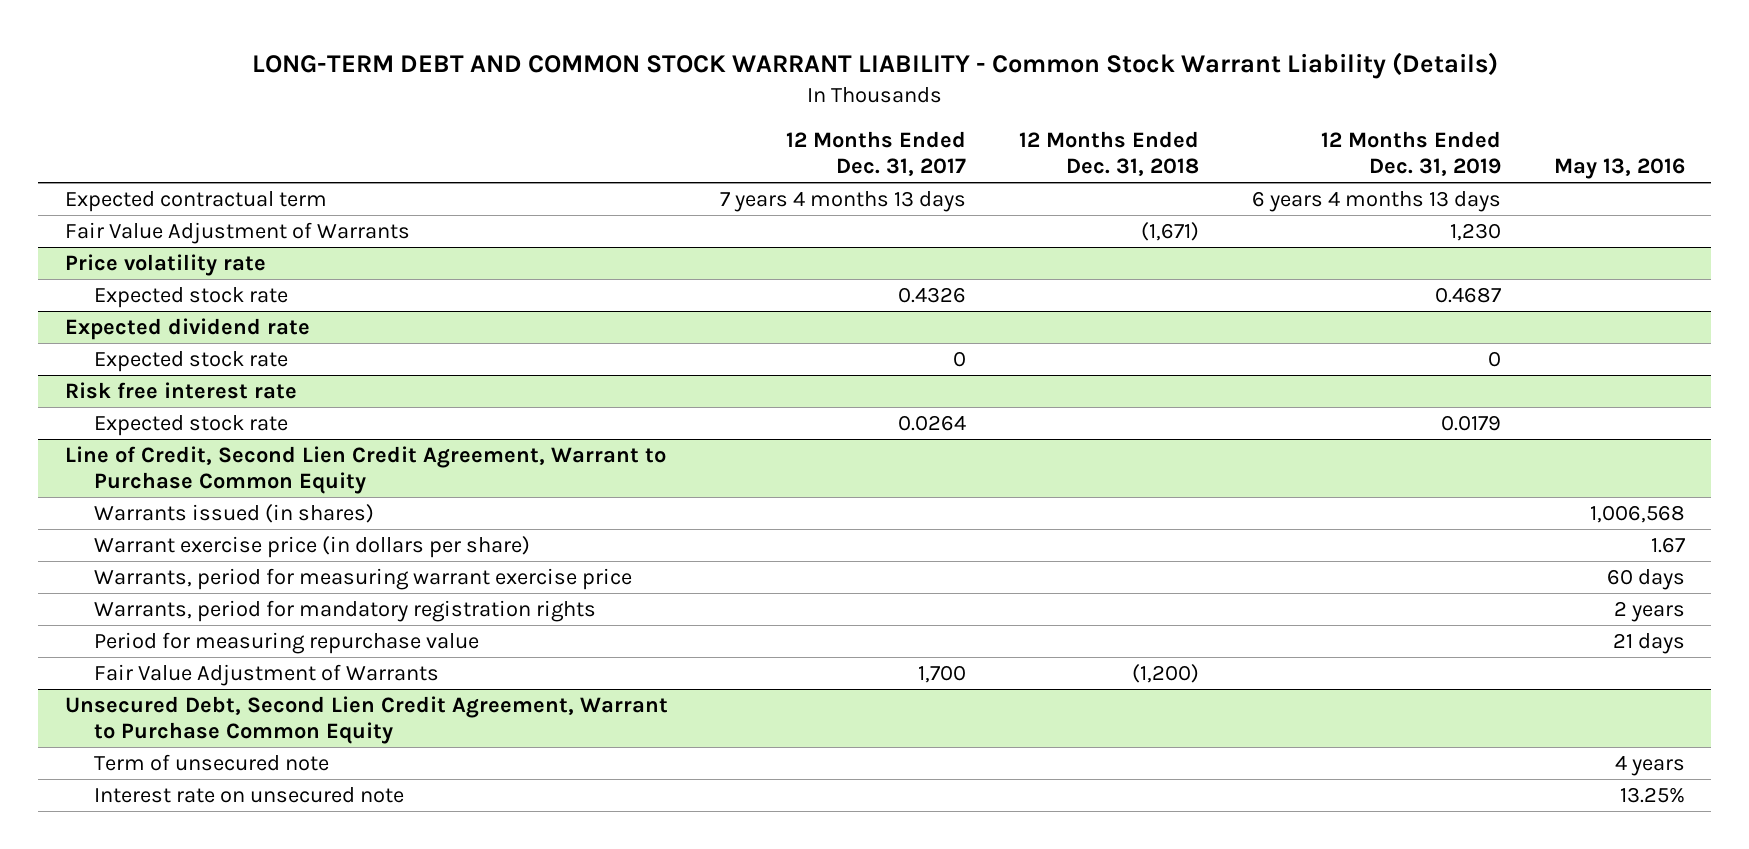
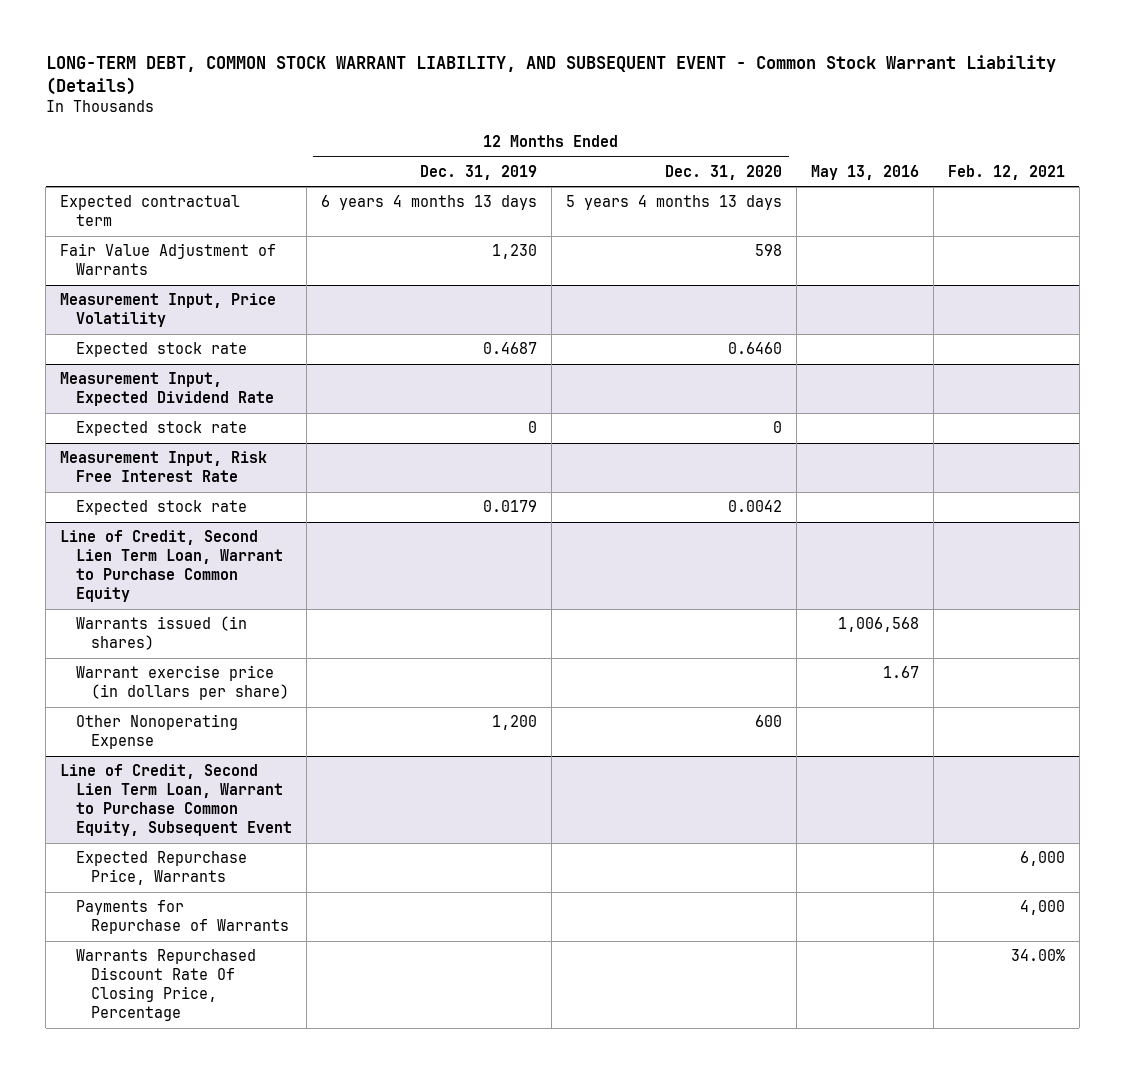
[251,52,1498,80] LONG-TERM DEBT AND COMMON STOCK WARRANT LIABILITY - Common Stock Warrant Liability (Details) -> [45,54,1056,95] LONG-TERM DEBT, COMMON STOCK WARRANT LIABILITY, AND SUBSEQUENT EVENT - Common Stock Warrant Liability (Details)
[786,131,967,177] 12 Months Ended Dec. 31, 2017 -> none
[1019,131,1200,177] 12 Months Ended Dec. 31, 2018 -> none
none -> [664,164,782,180] Dec. 31, 2020
none -> [947,164,1065,180] Feb. 12, 2021
[64,254,266,277] Price volatility rate -> [60,293,277,328] Measurement Input, Price Volatility
[64,318,310,341] Expected dividend rate -> [60,372,274,407] Measurement Input, Expected Dividend Rate
[64,382,297,400] Risk free interest rate -> [60,451,268,483] Measurement Input, Risk Free Interest Rate
[64,446,666,495] Line of Credit, Second Lien Credit Agreement, Warrant to Purchase Common Equity -> [60,530,283,603] Line of Credit, Second Lien Term Loan, Warrant to Purchase Common Equity
[94,568,633,591] Warrants, period for measuring warrant exercise price -> none
[94,600,597,623] Warrants, period for mandatory registration rights -> none
[94,632,480,655] Period for measuring repurchase value -> none
[94,664,440,687] Fair Value Adjustment of Warrants -> none
[64,696,668,745] Unsecured Debt, Second Lien Credit Agreement, Warrant to Purchase Common Equity -> none
[94,754,330,772] Term of unsecured note -> none
[94,787,405,804] Interest rate on unsecured note -> none
none -> [75,714,238,750] Other Nonoperating Expense
none -> [60,764,292,837] Line of Credit, Second Lien Term Loan, Warrant to Purchase Common Equity, Subsequent Event
none -> [75,851,247,886] Expected Repurchase Price, Warrants
none -> [75,900,290,935] Payments for Repurchase of Warrants
none -> [75,949,256,1022] Warrants Repurchased Discount Rate Of Closing Price, Percentage

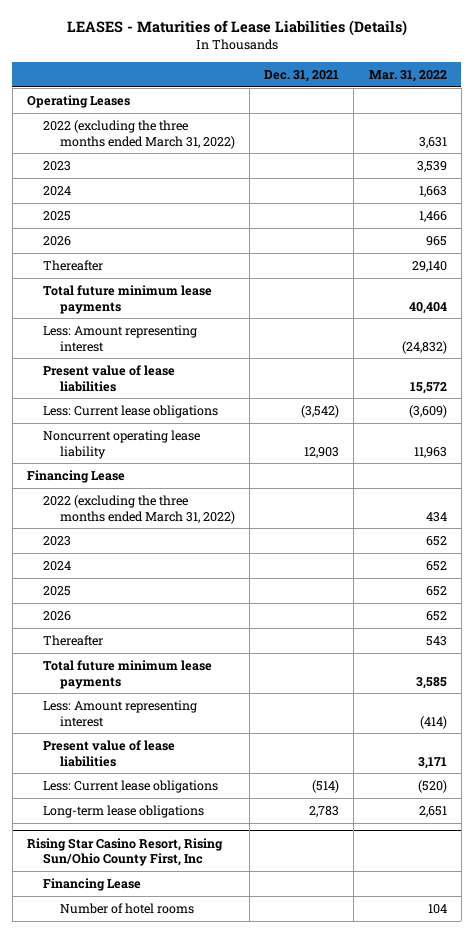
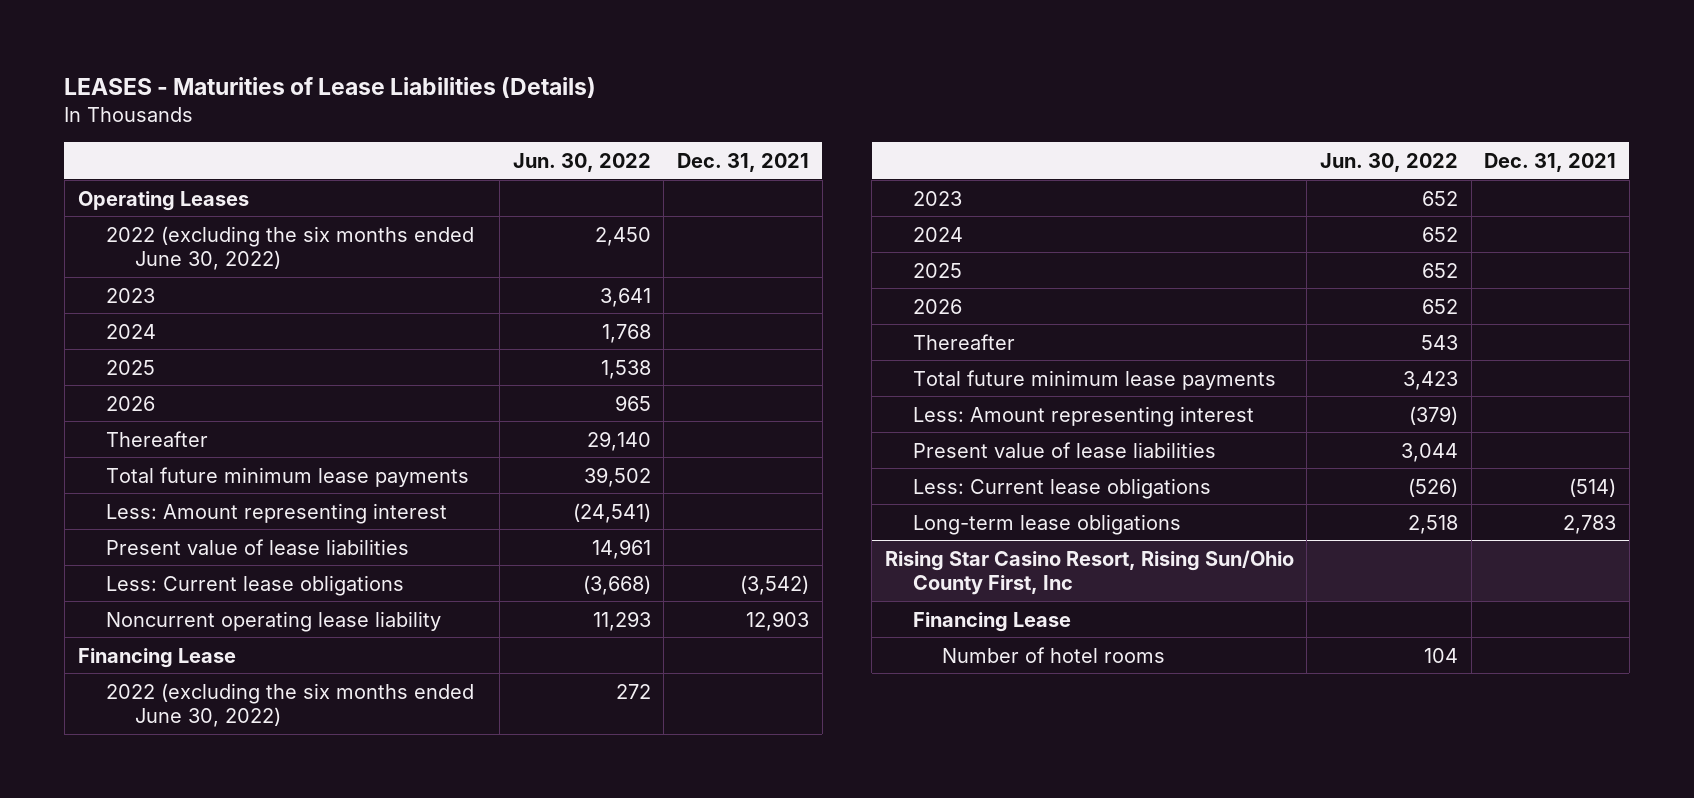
[368,69,447,82] Mar. 31, 2022 -> none
none -> [512,152,651,172] Jun. 30, 2022
[43,119,235,149] 2022 (excluding the three months ended March 31, 2022) -> [106,225,475,271] 2022 (excluding the six months ended June 30, 2022)
[43,494,235,524] 2022 (excluding the three months ended March 31, 2022) -> [106,682,475,728] 2022 (excluding the six months ended June 30, 2022)

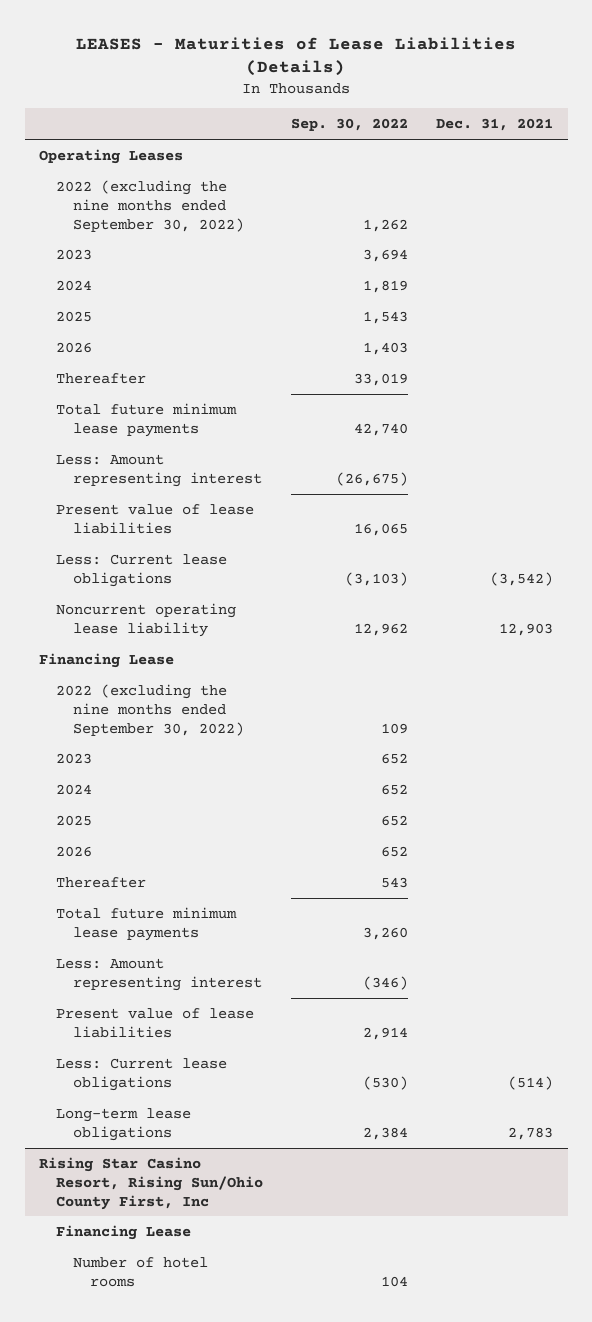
[512,152,651,172] Jun. 30, 2022 -> none
none -> [291,118,409,132] Sep. 30, 2022
[106,225,475,271] 2022 (excluding the six months ended June 30, 2022) -> [55,179,245,232] 2022 (excluding the nine months ended September 30, 2022)
[106,682,475,728] 2022 (excluding the six months ended June 30, 2022) -> [55,683,245,736] 2022 (excluding the nine months ended September 30, 2022)

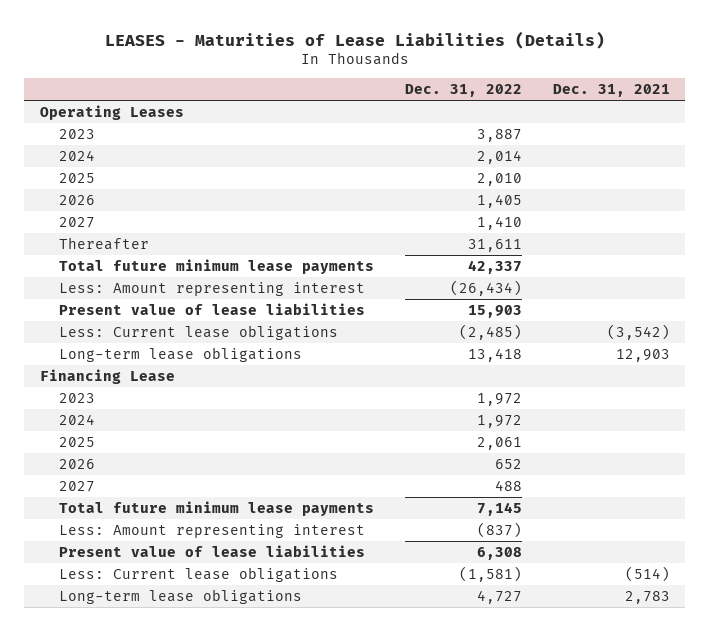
[291,118,409,132] Sep. 30, 2022 -> none
none -> [405,84,523,98] Dec. 31, 2022
[55,179,245,232] 2022 (excluding the nine months ended September 30, 2022) -> none
none -> [59,216,96,228] 2027
[55,602,236,637] Noncurrent operating lease liability -> [59,346,303,362] Long-term lease obligations
[55,683,245,736] 2022 (excluding the nine months ended September 30, 2022) -> none
[55,876,146,888] Thereafter -> none
none -> [59,480,96,492] 2027
[38,1156,263,1210] Rising Star Casino Resort, Rising Sun/Ohio County First, Inc -> none
[55,1224,191,1240] Financing Lease -> none
[73,1256,209,1287] Number of hotel rooms -> none

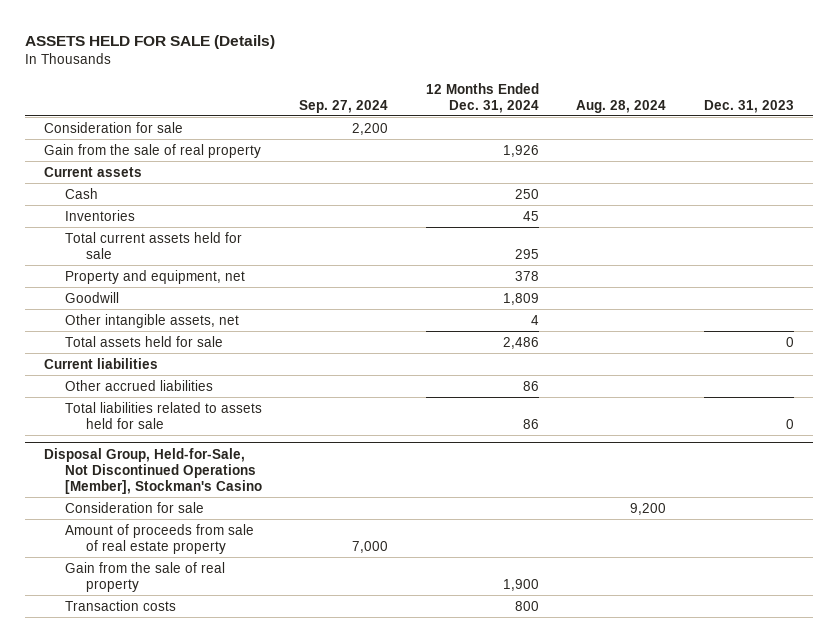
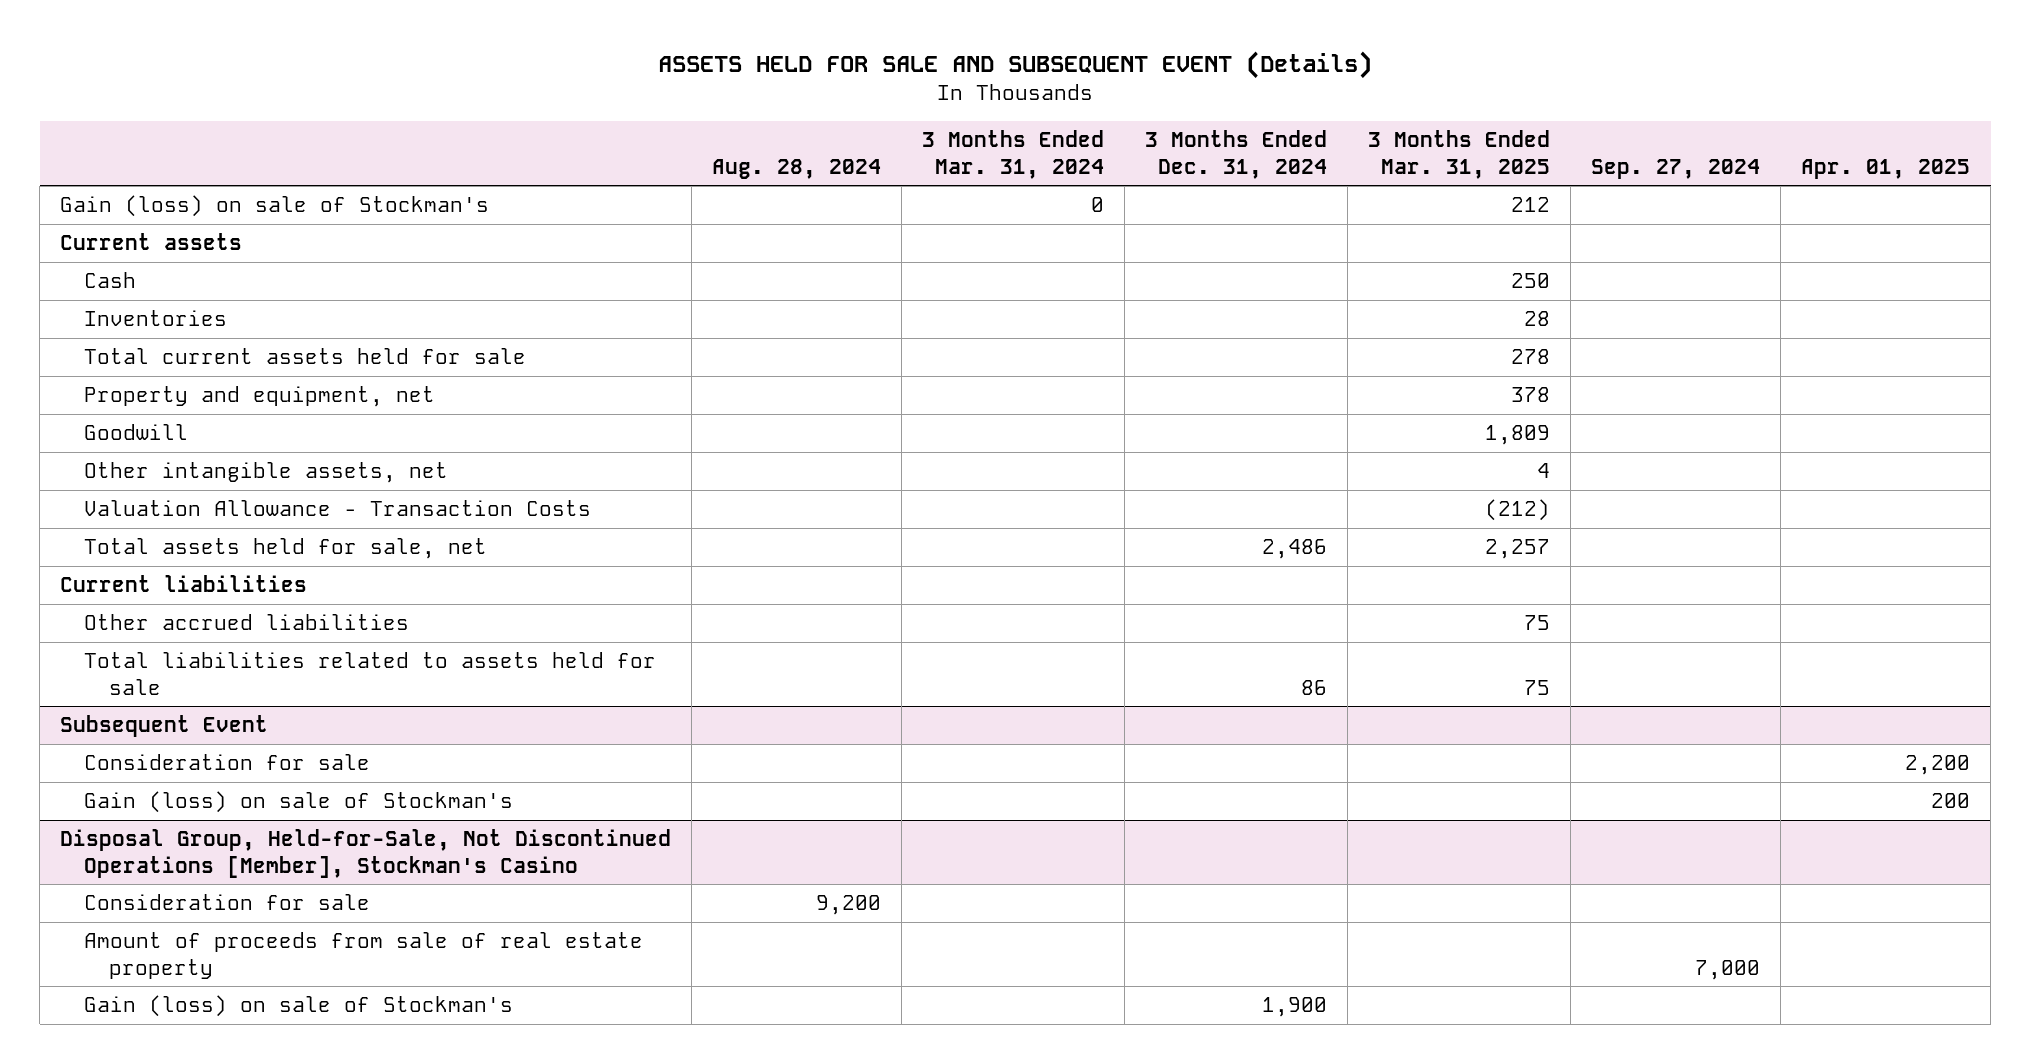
[25,35,276,50] ASSETS HELD FOR SALE (Details) -> [658,51,1373,80] ASSETS HELD FOR SALE AND SUBSEQUENT EVENT (Details)
[425,82,539,113] 12 Months Ended Dec. 31, 2024 -> none
[703,99,794,113] Dec. 31, 2023 -> none
none -> [922,130,1105,179] 3 Months Ended Mar. 31, 2024
none -> [1145,130,1328,179] 3 Months Ended Dec. 31, 2024
none -> [1368,130,1551,179] 3 Months Ended Mar. 31, 2025
none -> [1801,158,1971,179] Apr. 01, 2025
[43,121,183,133] Consideration for sale -> none
[43,143,261,158] Gain from the sale of real property -> [60,195,490,218] Gain (loss) on sale of Stockman's
none -> [84,500,592,517] Valuation Allowance - Transaction Costs
[64,335,223,347] Total assets held for sale -> [84,538,488,560] Total assets held for sale, net
none -> [60,715,269,738] Subsequent Event
none -> [84,754,371,771] Consideration for sale
none -> [84,791,514,814] Gain (loss) on sale of Stockman's
[64,599,176,611] Transaction costs -> none
[64,561,225,592] Gain from the sale of real property -> [84,995,514,1018] Gain (loss) on sale of Stockman's

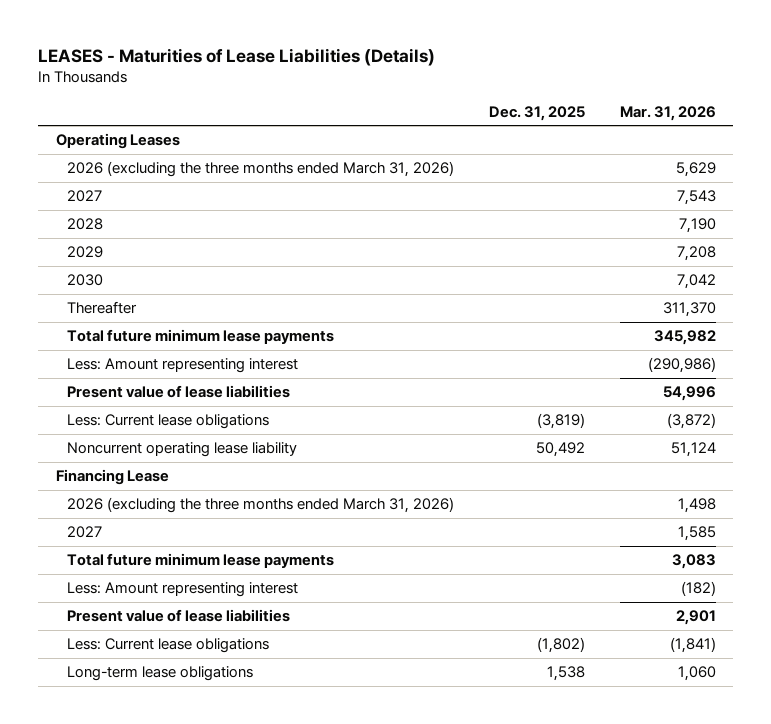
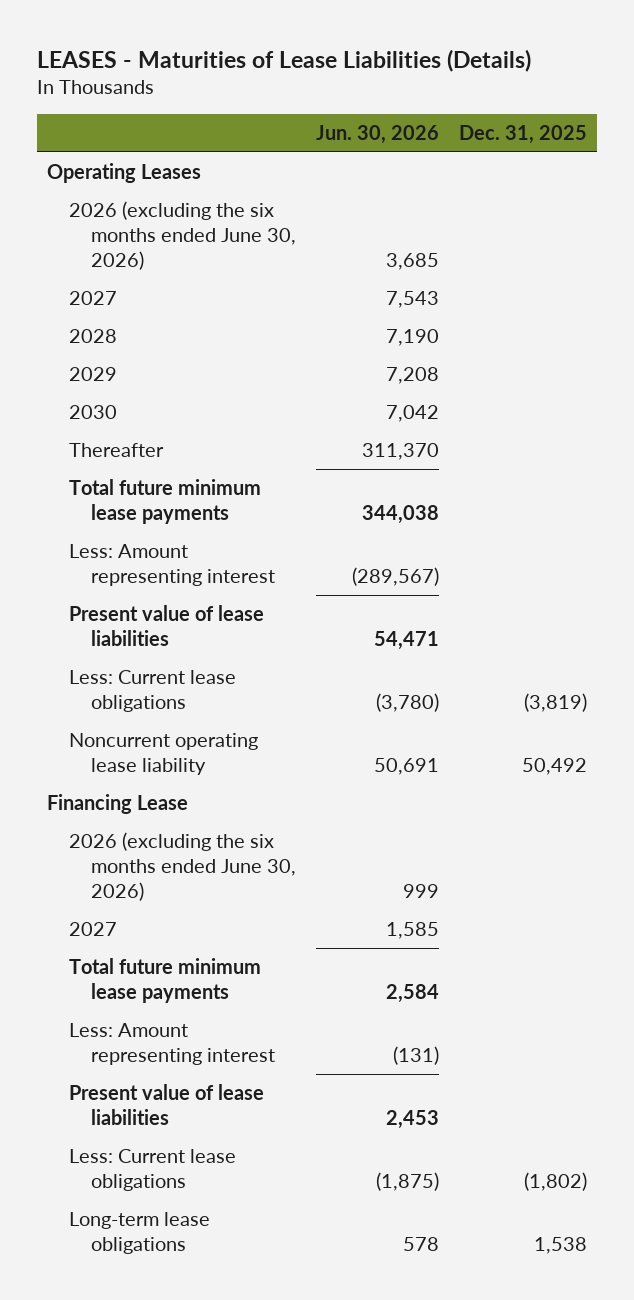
[619,105,716,121] Mar. 31, 2026 -> none
none -> [316,124,440,144] Jun. 30, 2026
[66,161,454,178] 2026 (excluding the three months ended March 31, 2026) -> [69,200,297,271] 2026 (excluding the six months ended June 30, 2026)
[66,497,454,514] 2026 (excluding the three months ended March 31, 2026) -> [69,831,297,902] 2026 (excluding the six months ended June 30, 2026)

